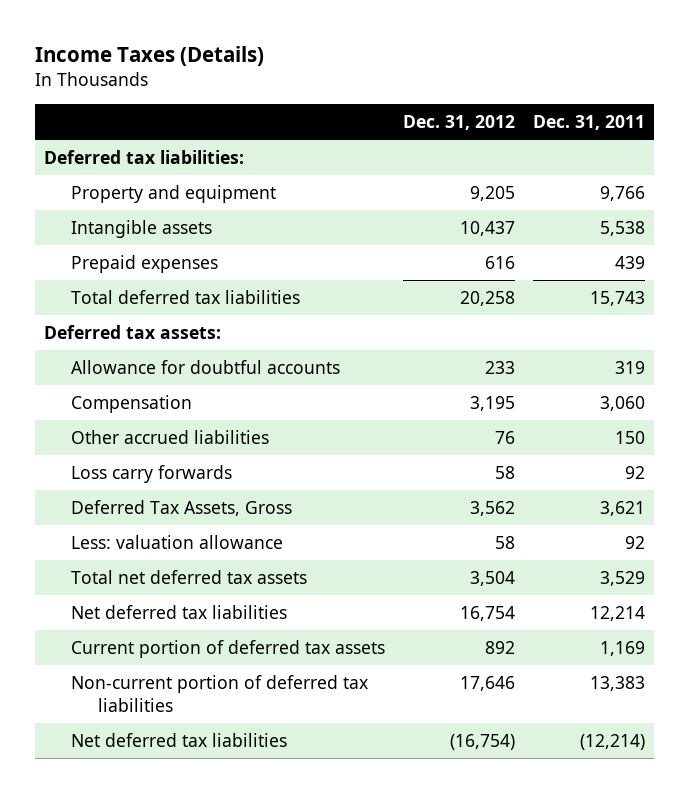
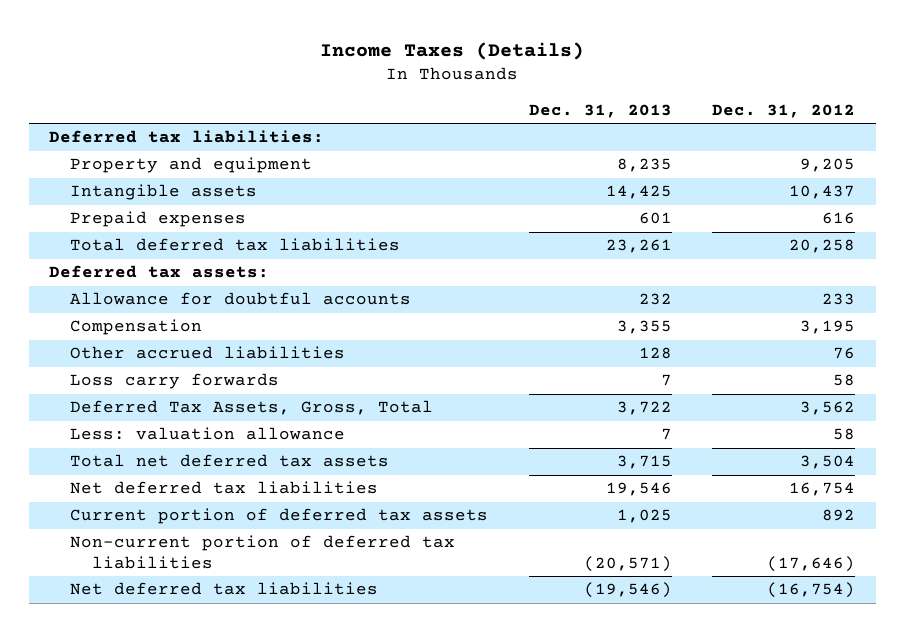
[532,114,645,130] Dec. 31, 2011 -> none
none -> [528,103,672,118] Dec. 31, 2013
[70,500,292,517] Deferred Tax Assets, Gross -> [70,400,434,416] Deferred Tax Assets, Gross, Total
[459,676,515,692] 17,646 -> [767,555,856,572] (17,646)

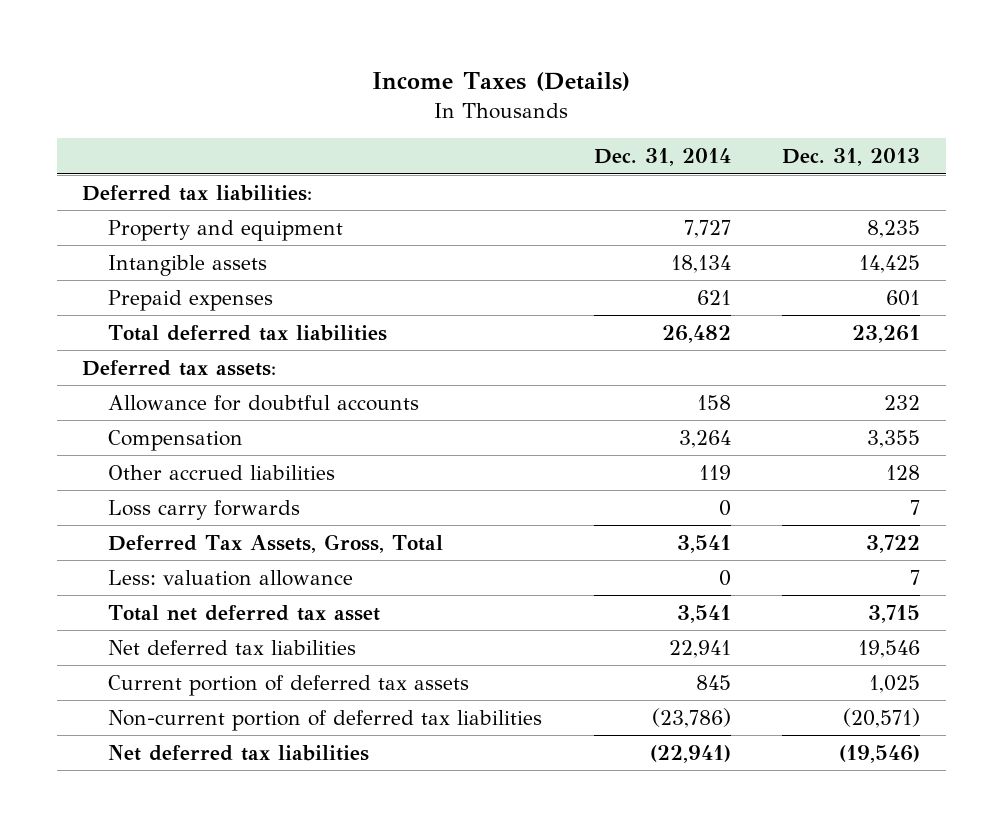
[712,103,856,118] Dec. 31, 2012 -> none
none -> [593,148,731,167] Dec. 31, 2014
[70,454,390,468] Total net deferred tax assets -> [108,604,381,621] Total net deferred tax asset

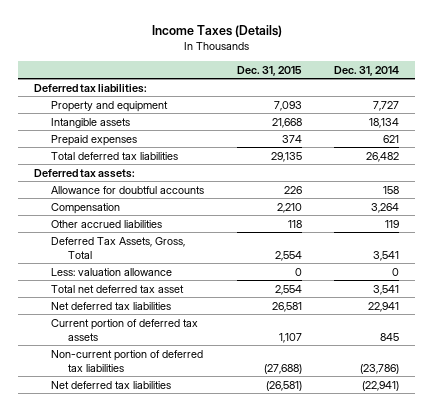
[781,148,920,167] Dec. 31, 2013 -> none
none -> [236,65,302,76] Dec. 31, 2015
[108,499,301,520] Loss carry forwards -> none

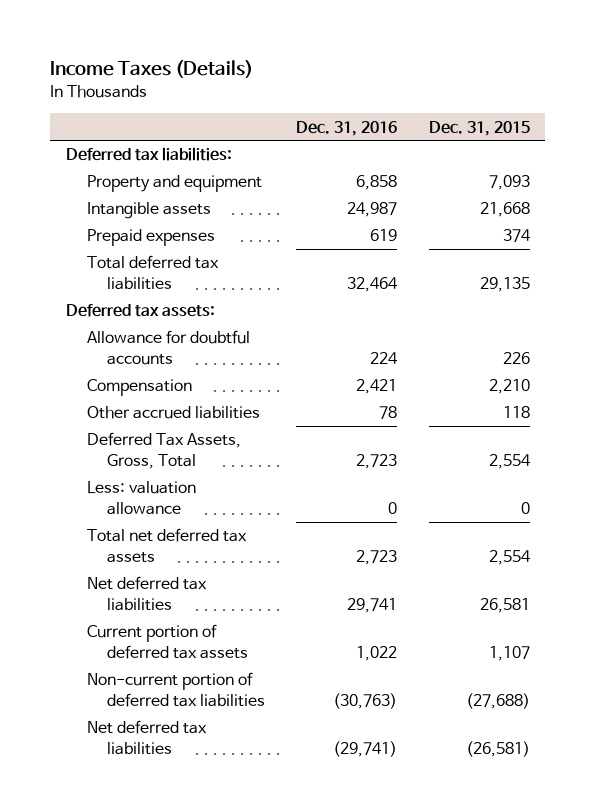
[334,65,400,76] Dec. 31, 2014 -> none
none -> [296,120,398,136] Dec. 31, 2016
[51,284,185,293] Total net deferred tax asset -> [86,528,247,563] Total net deferred tax assets

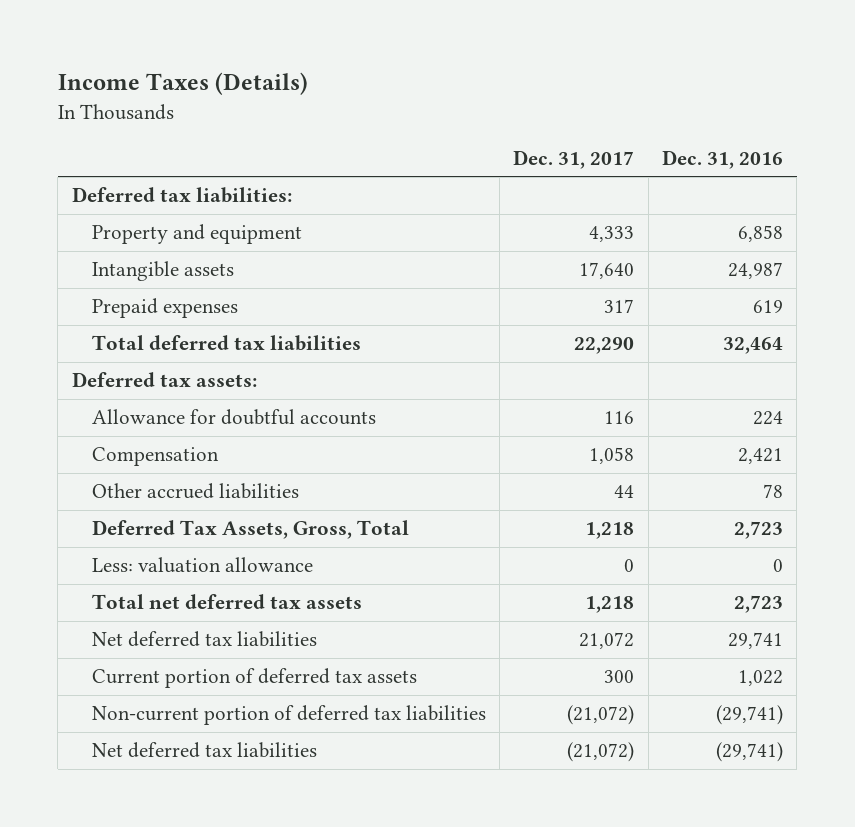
[428,120,530,136] Dec. 31, 2015 -> none
none -> [513,149,635,169] Dec. 31, 2017
[333,692,398,709] (30,763) -> [715,705,783,726] (29,741)

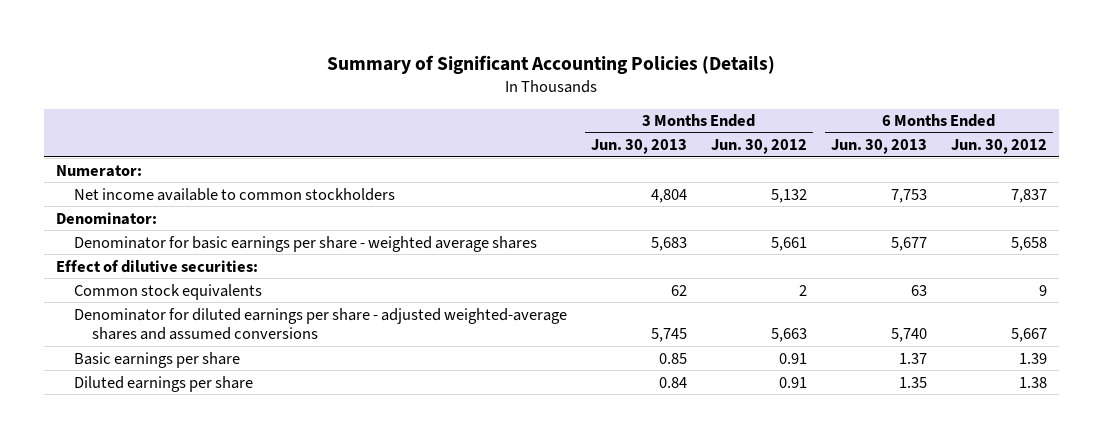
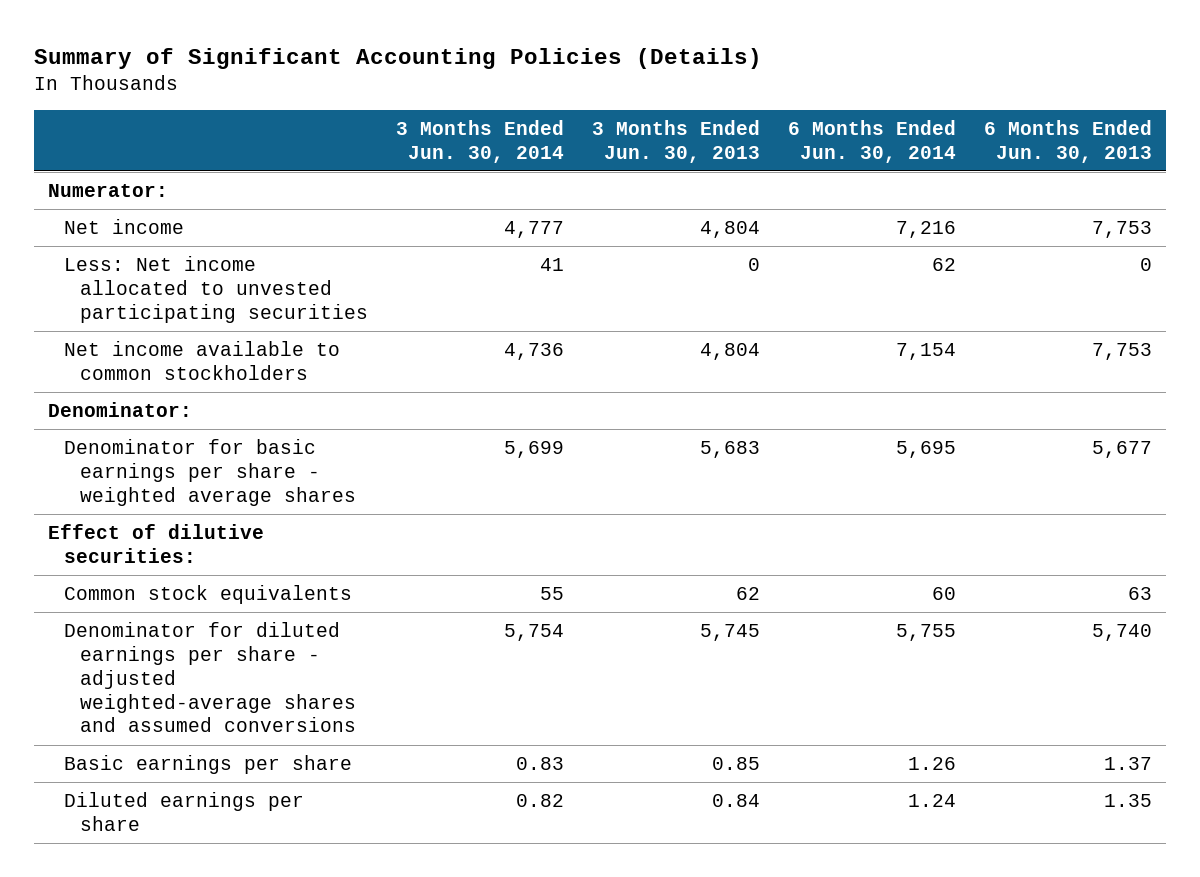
[710,139,807,155] Jun. 30, 2012 -> none
[951,139,1048,155] Jun. 30, 2012 -> none
none -> [396,119,565,163] 3 Months Ended Jun. 30, 2014
none -> [788,119,957,163] 6 Months Ended Jun. 30, 2014
none -> [64,218,185,234] Net income
none -> [64,255,369,323] Less: Net income allocated to unvested participating securities

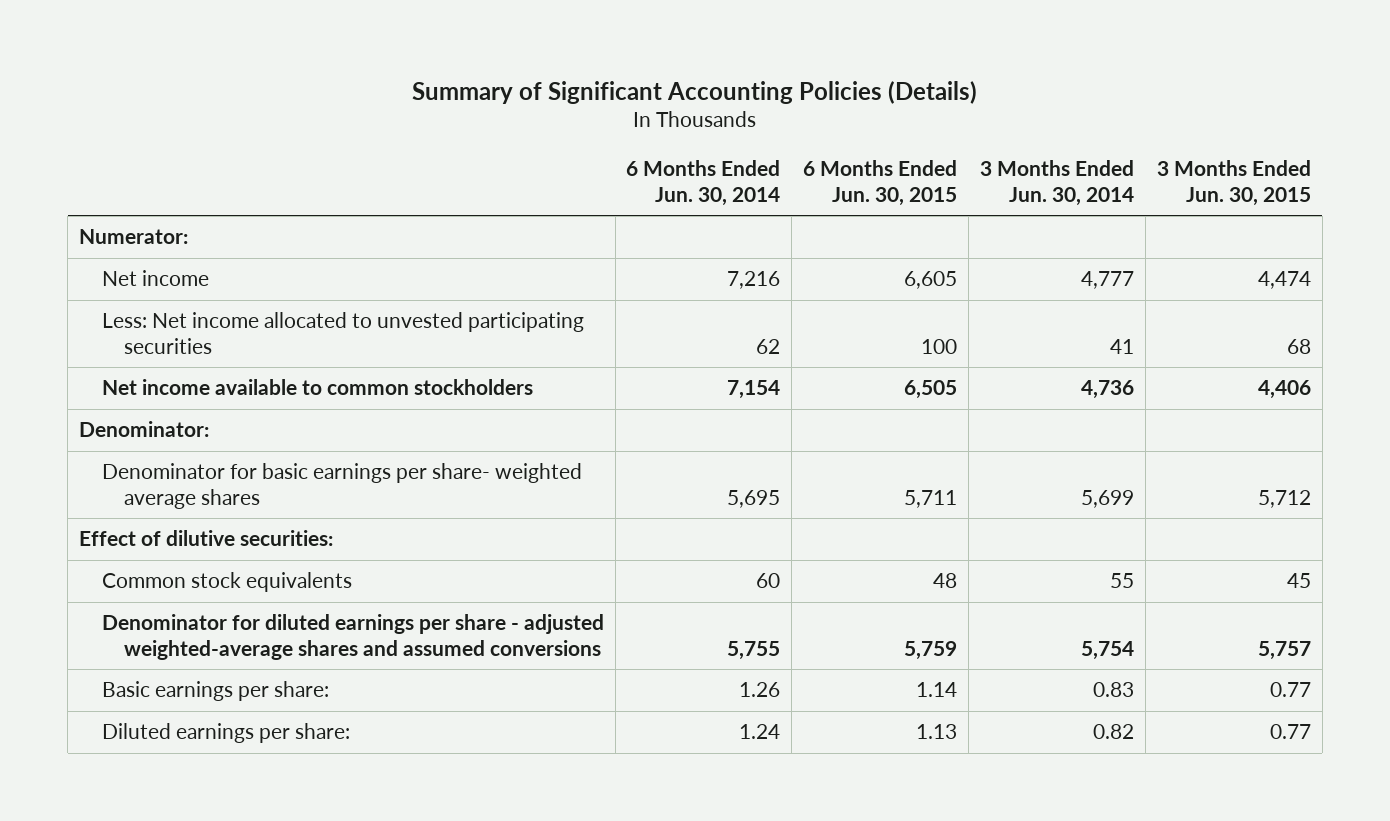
[592,119,761,163] 3 Months Ended Jun. 30, 2013 -> none
[984,119,1153,163] 6 Months Ended Jun. 30, 2013 -> none
none -> [803,159,958,206] 6 Months Ended Jun. 30, 2015
none -> [1156,159,1311,206] 3 Months Ended Jun. 30, 2015
[64,438,357,506] Denominator for basic earnings per share - weighted average shares -> [101,463,582,509] Denominator for basic earnings per share- weighted average shares
[64,754,353,774] Basic earnings per share -> [101,681,329,702] Basic earnings per share:
[64,791,305,831] Diluted earnings per share -> [101,723,350,744] Diluted earnings per share:

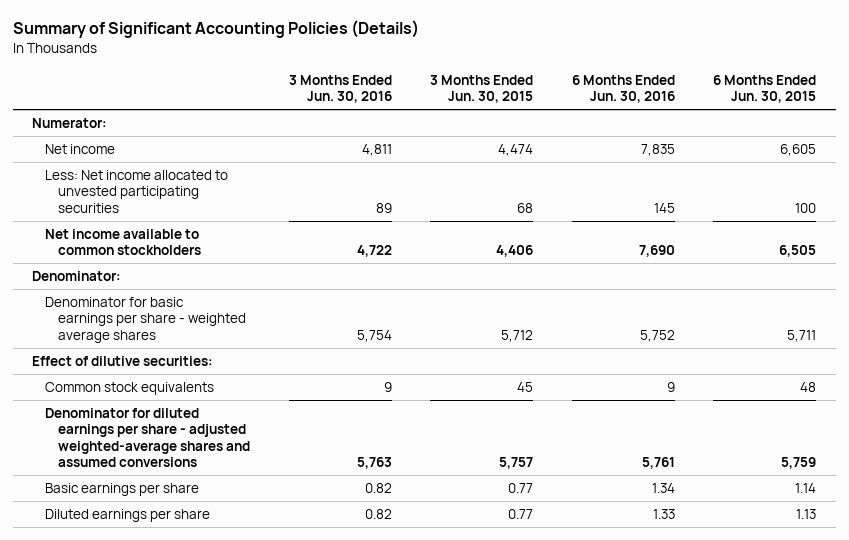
[626,159,781,206] 6 Months Ended Jun. 30, 2014 -> none
[980,159,1135,206] 3 Months Ended Jun. 30, 2014 -> none
none -> [288,74,392,104] 3 Months Ended Jun. 30, 2016
none -> [571,74,675,104] 6 Months Ended Jun. 30, 2016
[101,463,582,509] Denominator for basic earnings per share- weighted average shares -> [45,296,246,343] Denominator for basic earnings per share - weighted average shares
[101,681,329,702] Basic earnings per share: -> [45,482,200,496] Basic earnings per share
[101,723,350,744] Diluted earnings per share: -> [45,508,211,522] Diluted earnings per share

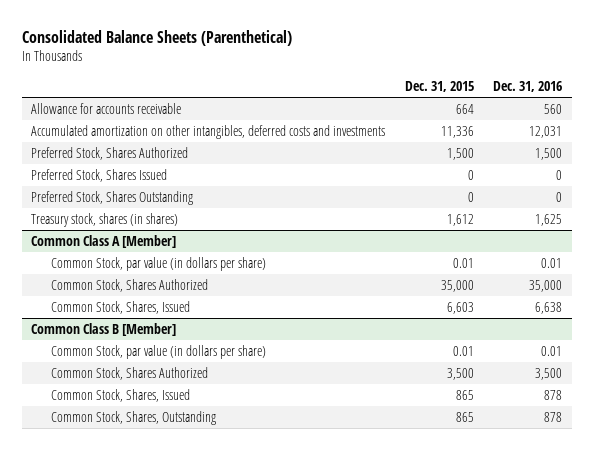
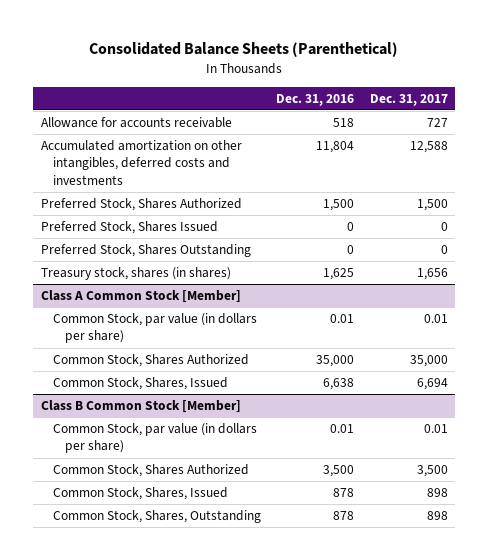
[404,81,474,93] Dec. 31, 2015 -> none
none -> [369,93,448,106] Dec. 31, 2017
[544,104,563,115] 560 -> [333,118,355,128] 518
[529,126,563,139] 12,031 -> [316,141,355,154] 11,804
[31,235,177,249] Common Class A [Member] -> [40,290,241,304] Class A Common Stock [Member]
[31,323,177,337] Common Class B [Member] -> [40,400,241,414] Class B Common Stock [Member]

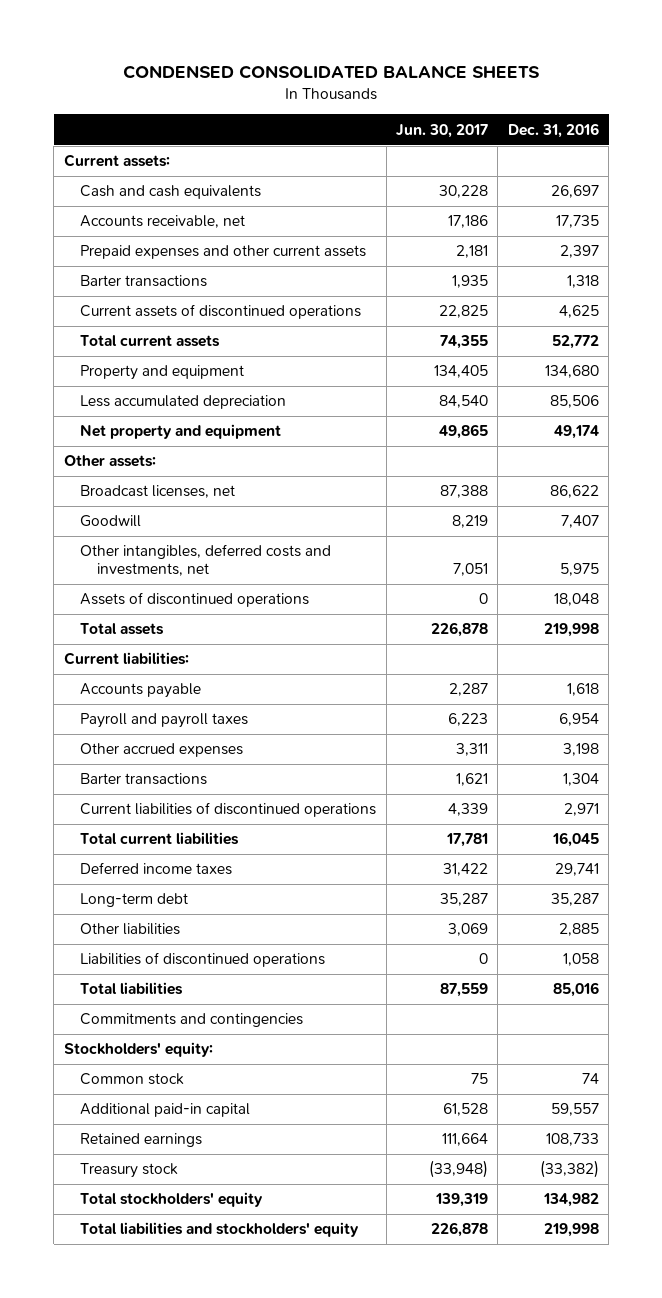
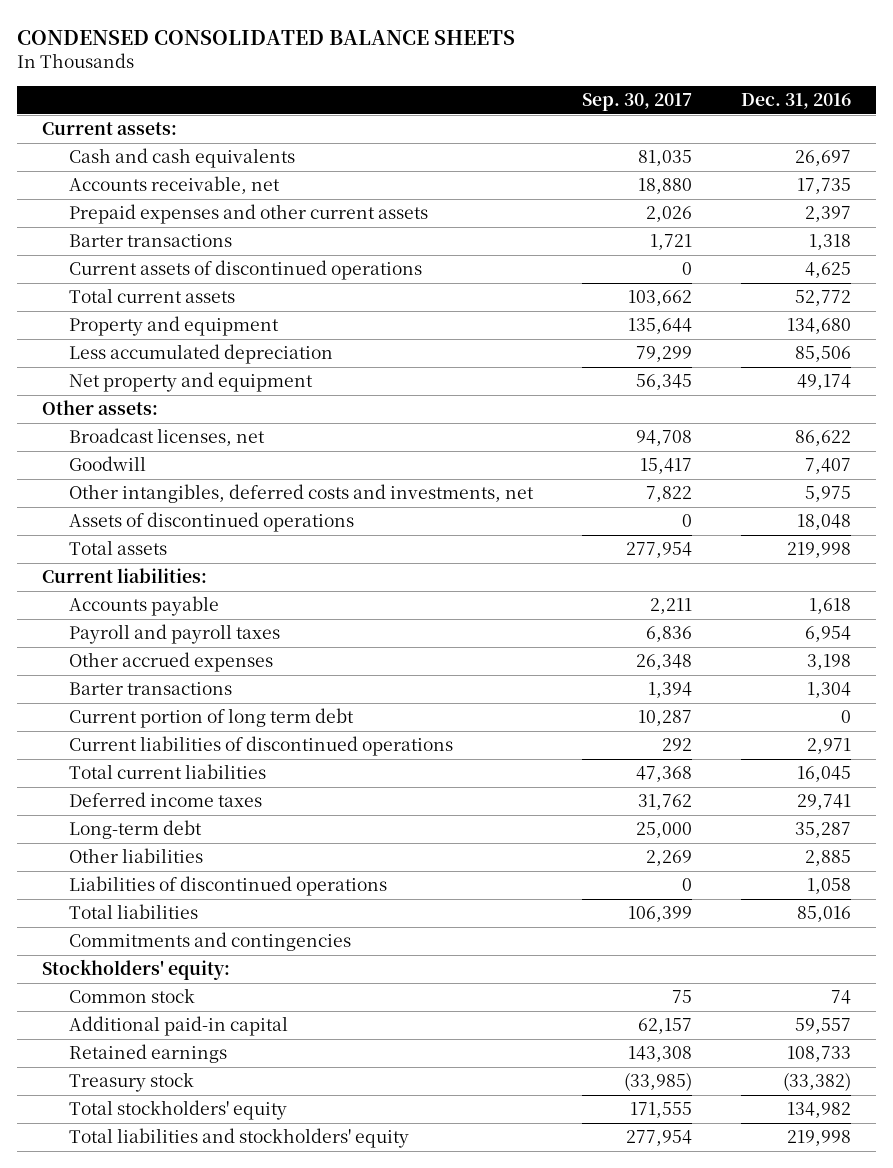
[395,123,488,138] Jun. 30, 2017 -> none
none -> [582,93,693,112] Sep. 30, 2017
none -> [68,708,354,729] Current portion of long term debt

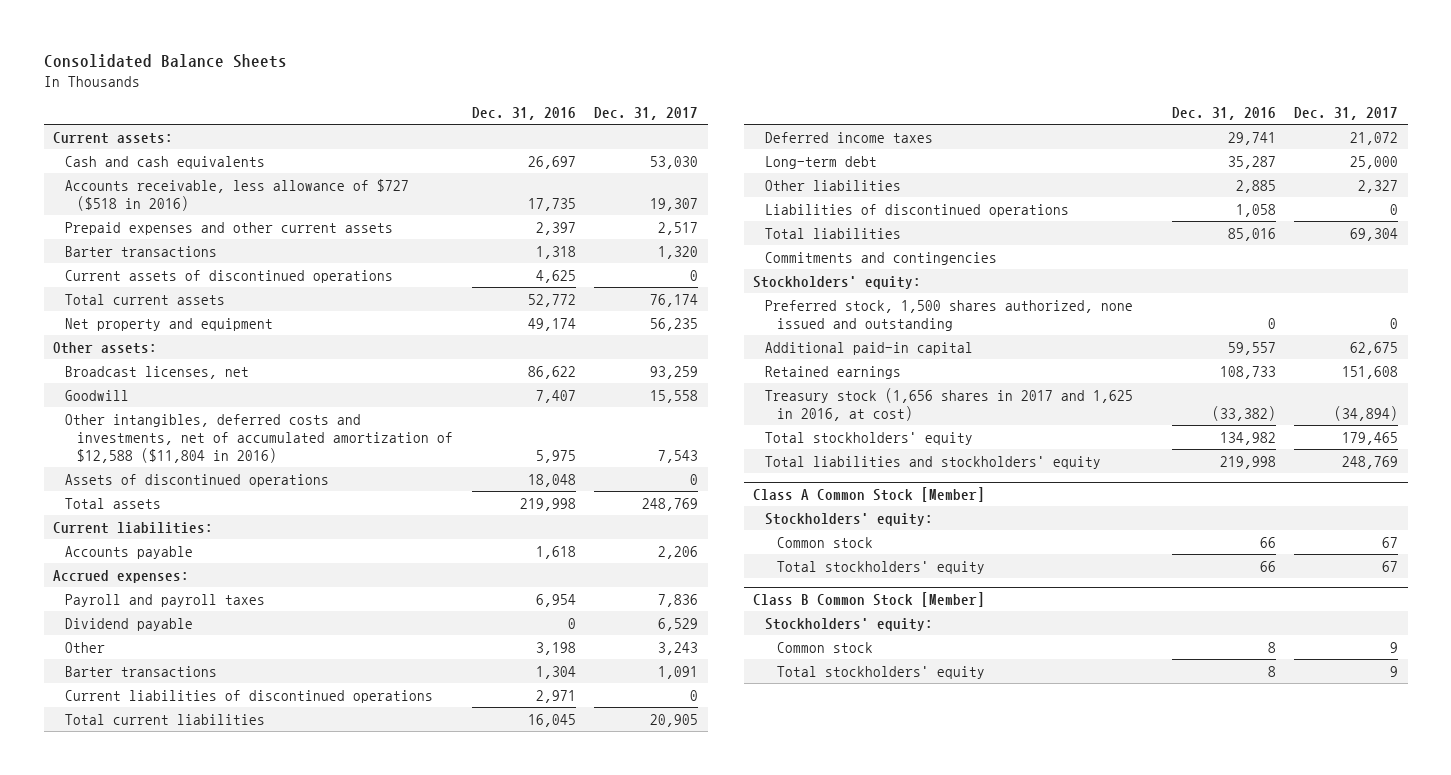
[17,29,516,45] CONDENSED CONSOLIDATED BALANCE SHEETS -> [43,54,287,69] Consolidated Balance Sheets
[582,93,693,112] Sep. 30, 2017 -> none
none -> [594,106,699,120] Dec. 31, 2017
[68,176,280,195] Accounts receivable, net -> [65,178,410,211] Accounts receivable, less allowance of $727 ($518 in 2016)
[68,316,279,337] Property and equipment -> none
[68,344,333,365] Less accumulated depreciation -> none
[68,484,534,504] Other intangibles, deferred costs and investments, net -> [65,413,454,463] Other intangibles, deferred costs and investments, net of accumulated amortization of $12,588 ($11,804 in 2016)
none -> [52,569,189,583] Accrued expenses:
none -> [65,617,194,631] Dividend payable
[68,652,273,673] Other accrued expenses -> [65,641,106,653] Other
[68,708,354,729] Current portion of long term debt -> none
[68,988,195,1004] Common stock -> none
none -> [765,299,1134,331] Preferred stock, 1,500 shares authorized, none issued and outstanding
[68,1072,194,1093] Treasury stock -> [765,387,1134,421] Treasury stock (1,656 shares in 2017 and 1,625 in 2016, at cost)
none -> [753,486,986,502] Class A Common Stock [Member]
none -> [765,512,934,526] Stockholders' equity:
none -> [777,536,874,548] Common stock
none -> [777,560,986,574] Total stockholders' equity
none -> [753,591,986,607] Class B Common Stock [Member]
none -> [765,617,934,631] Stockholders' equity:
none -> [777,641,874,653] Common stock
none -> [777,665,986,679] Total stockholders' equity

